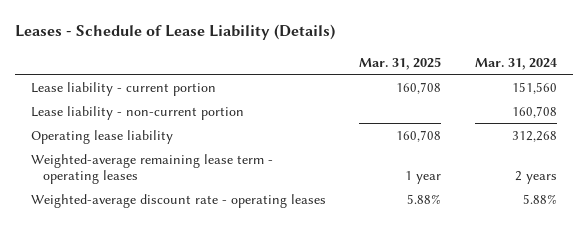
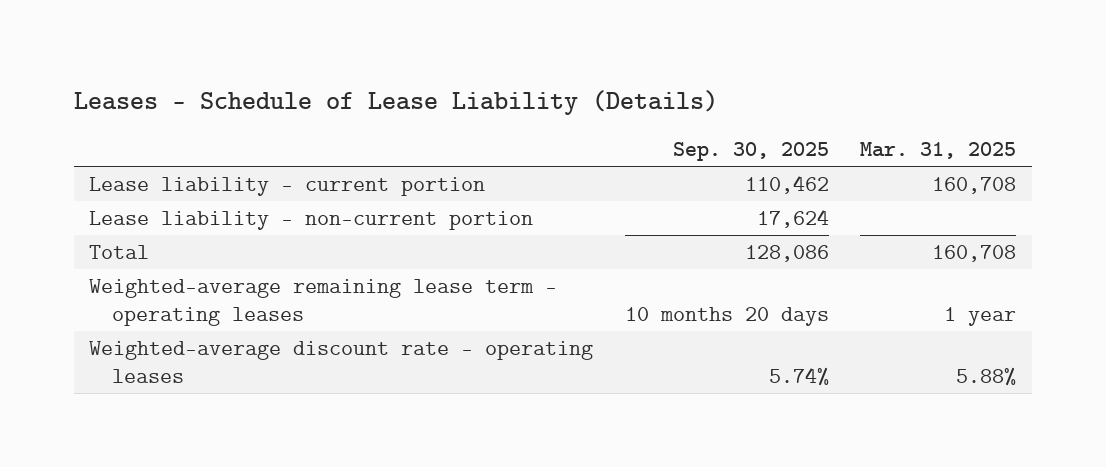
[474,57,557,70] Mar. 31, 2024 -> none
none -> [672,142,829,162] Sep. 30, 2025
[31,129,174,144] Operating lease liability -> [89,244,150,259] Total

